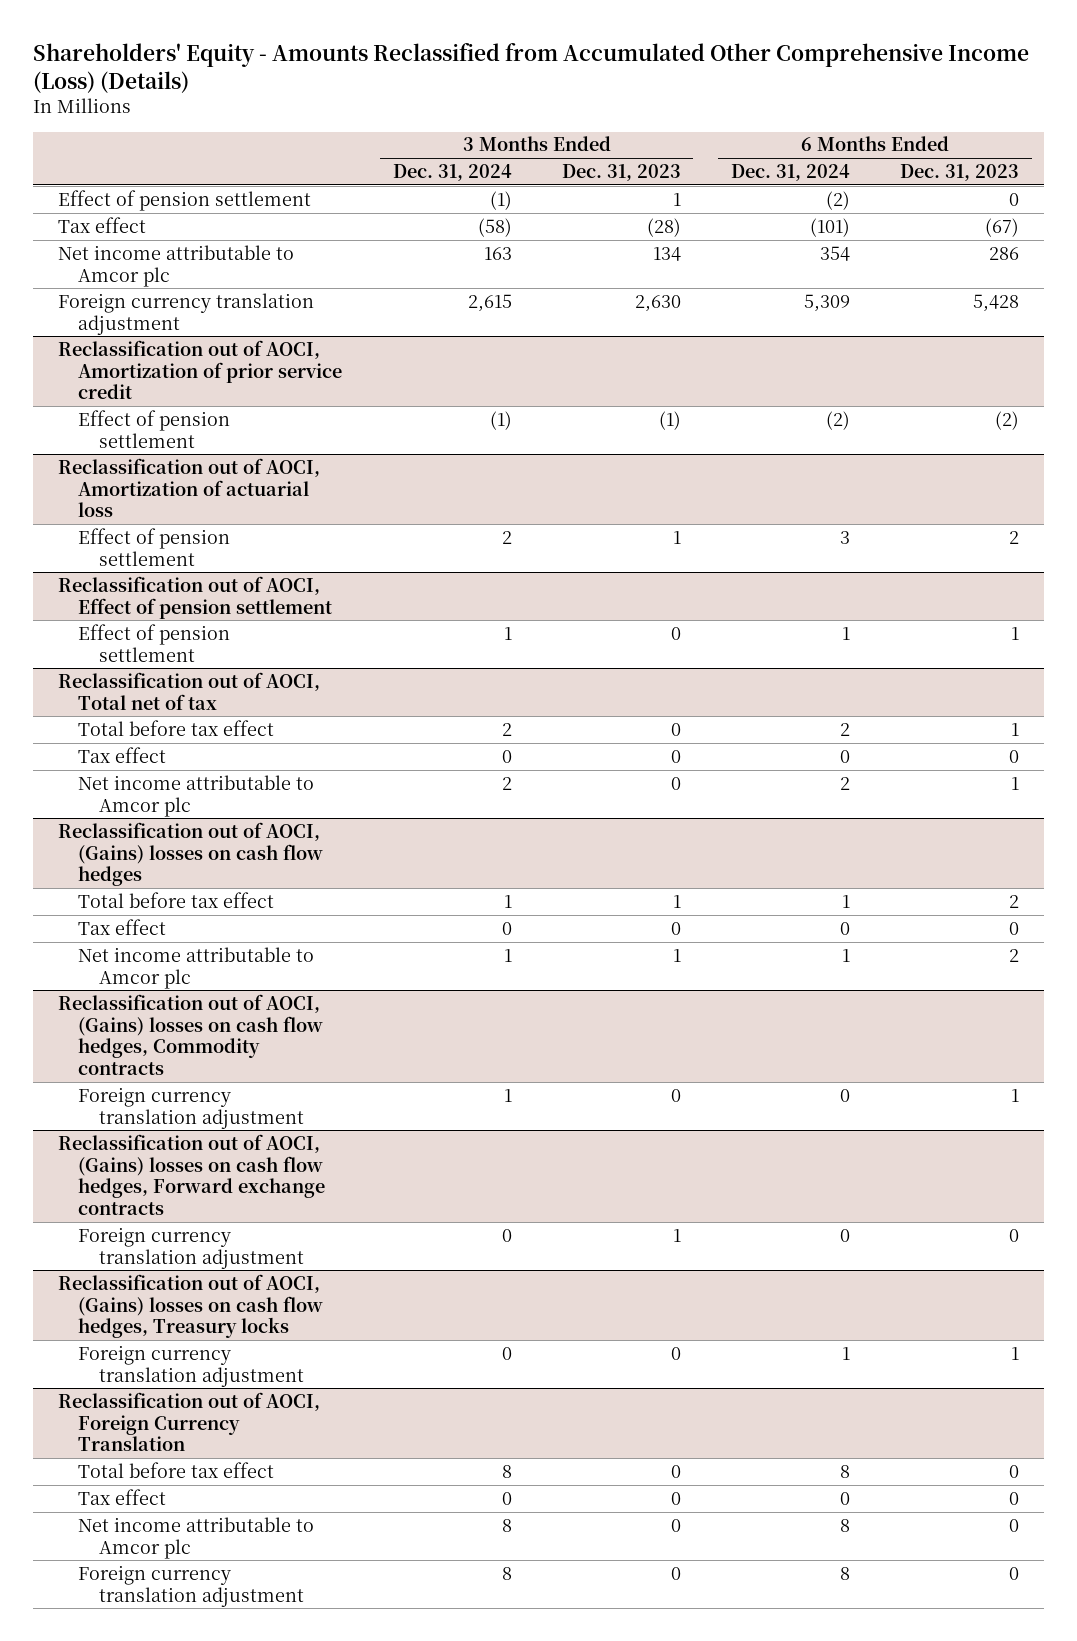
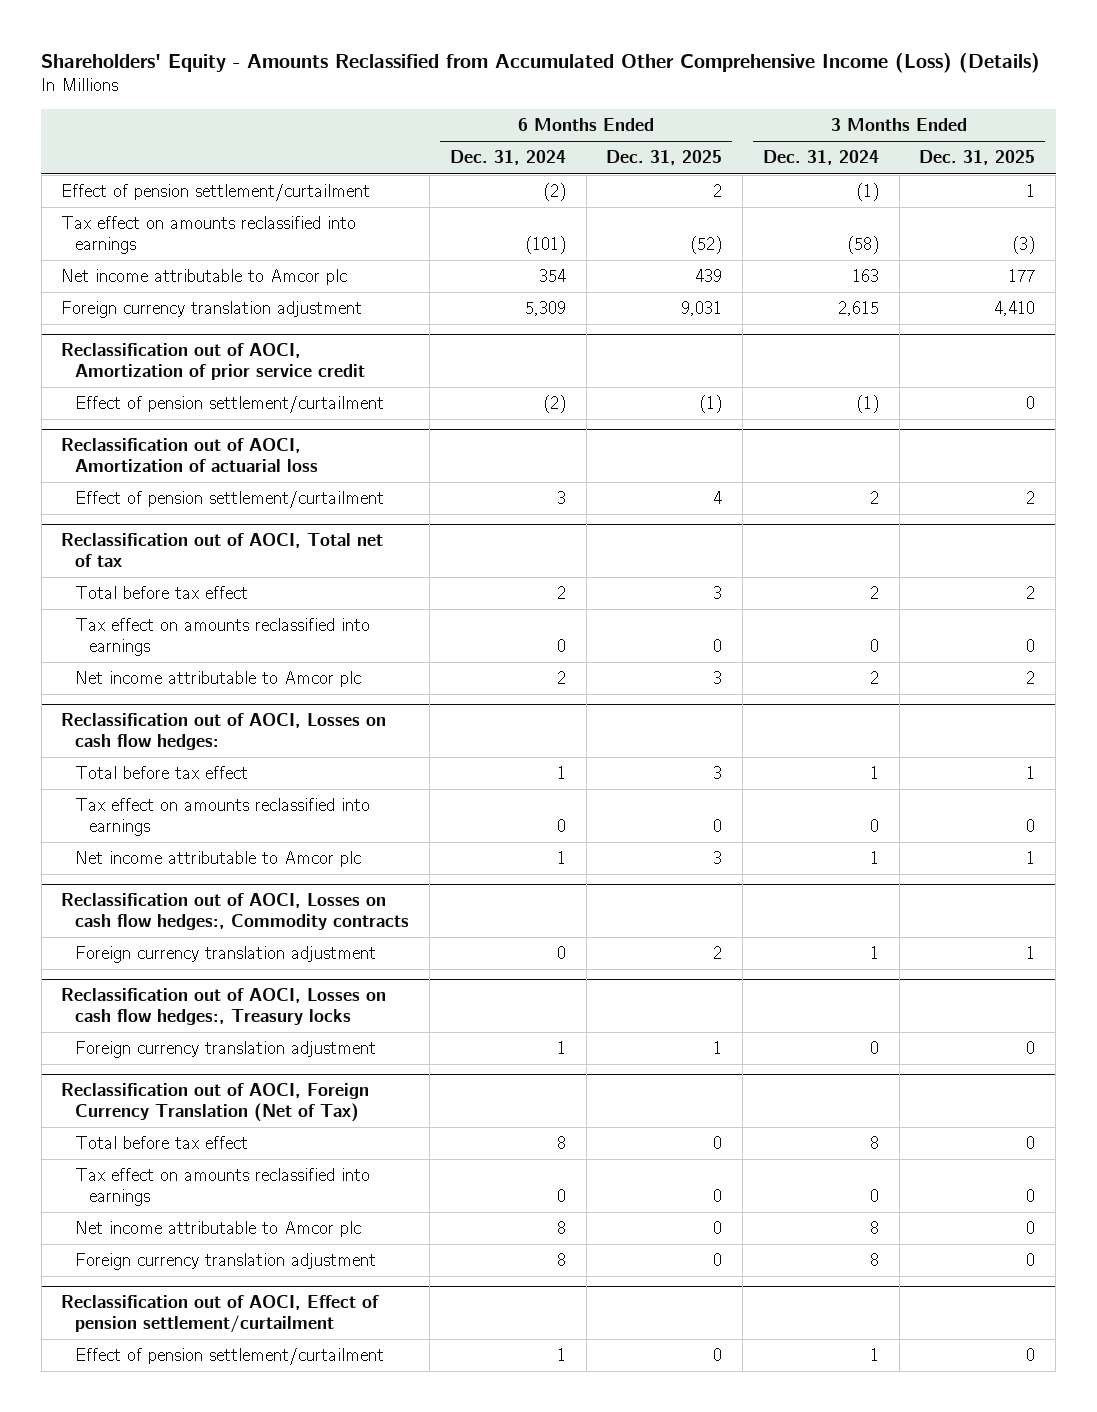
[561,163,681,181] Dec. 31, 2023 -> none
[900,163,1020,181] Dec. 31, 2023 -> none
none -> [606,150,723,166] Dec. 31, 2025
none -> [919,150,1036,166] Dec. 31, 2025
[58,189,312,211] Effect of pension settlement -> [61,184,371,202] Effect of pension settlement/curtailment
[58,216,147,233] Tax effect -> [61,216,357,254] Tax effect on amounts reclassified into earnings
[78,409,231,448] Effect of pension settlement -> [75,396,385,414] Effect of pension settlement/curtailment
[58,575,333,619] Reclassification out of AOCI, Effect of pension settlement -> none
[78,623,231,662] Effect of pension settlement -> none
[78,527,231,566] Effect of pension settlement -> [75,491,385,509] Effect of pension settlement/curtailment
[78,746,167,763] Tax effect -> [75,618,371,656] Tax effect on amounts reclassified into earnings
[58,821,324,887] Reclassification out of AOCI, (Gains) losses on cash flow hedges -> [61,713,387,750] Reclassification out of AOCI, Losses on cash flow hedges:
[78,918,167,935] Tax effect -> [75,798,371,836] Tax effect on amounts reclassified into earnings
[58,993,324,1075] Reclassification out of AOCI, (Gains) losses on cash flow hedges, Commodity contracts -> [61,893,410,930] Reclassification out of AOCI, Losses on cash flow hedges:, Commodity contracts
[58,1133,326,1215] Reclassification out of AOCI, (Gains) losses on cash flow hedges, Forward exchange contracts -> none
[78,1226,304,1269] Foreign currency translation adjustment -> none
[58,1273,324,1339] Reclassification out of AOCI, (Gains) losses on cash flow hedges, Treasury locks -> [61,988,387,1025] Reclassification out of AOCI, Losses on cash flow hedges:, Treasury locks
[58,1391,321,1452] Reclassification out of AOCI, Foreign Currency Translation -> [61,1083,370,1122] Reclassification out of AOCI, Foreign Currency Translation (Net of Tax)
[78,1488,167,1505] Tax effect -> [75,1168,371,1206] Tax effect on amounts reclassified into earnings
none -> [61,1295,380,1333] Reclassification out of AOCI, Effect of pension settlement/curtailment
none -> [75,1348,385,1366] Effect of pension settlement/curtailment

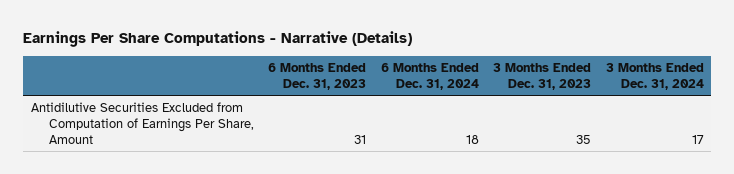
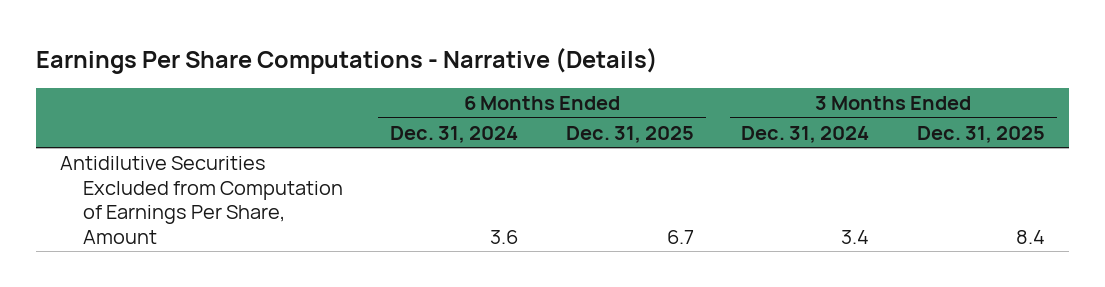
[268,63,367,90] 6 Months Ended Dec. 31, 2023 -> none
[493,63,592,90] 3 Months Ended Dec. 31, 2023 -> none
none -> [565,125,694,143] Dec. 31, 2025
none -> [917,125,1046,143] Dec. 31, 2025
[465,134,479,144] 18 -> [490,229,519,244] 3.6
[691,134,704,144] 17 -> [841,229,870,244] 3.4

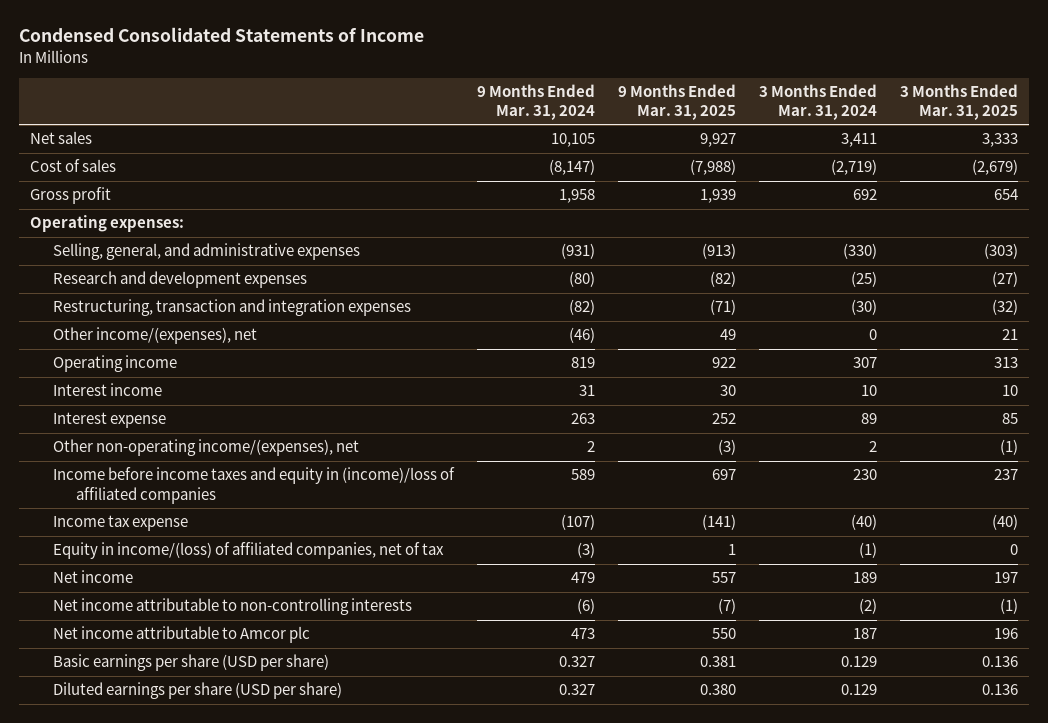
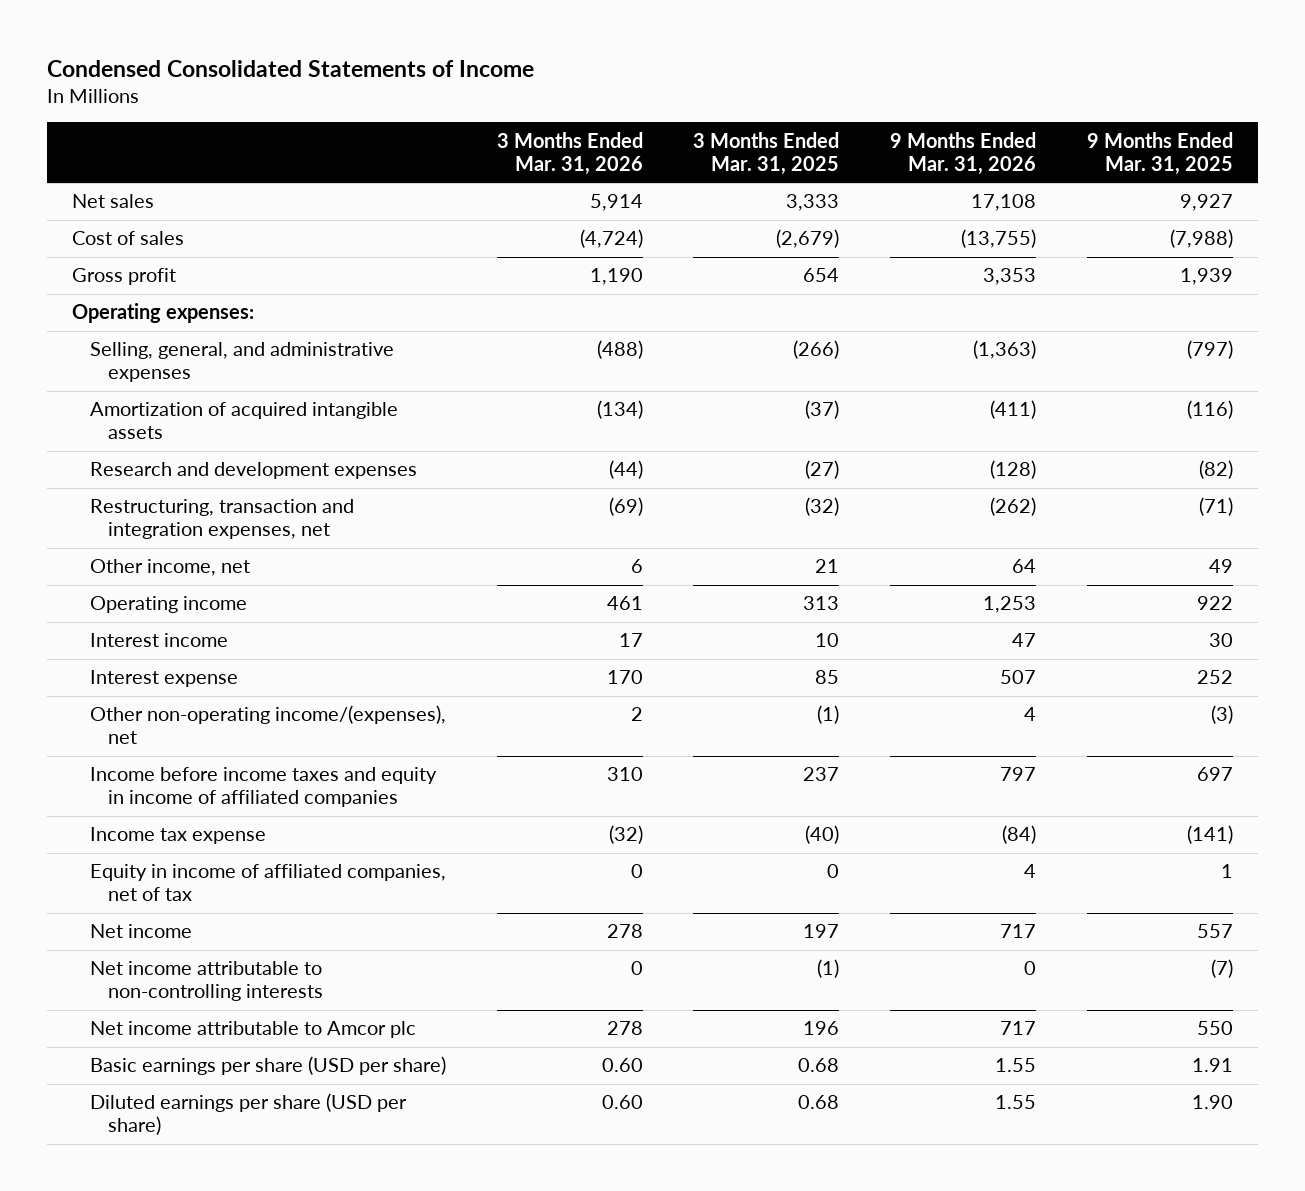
[477,84,596,121] 9 Months Ended Mar. 31, 2024 -> none
[758,84,877,121] 3 Months Ended Mar. 31, 2024 -> none
none -> [496,131,643,175] 3 Months Ended Mar. 31, 2026
none -> [889,131,1036,175] 9 Months Ended Mar. 31, 2026
[701,243,736,260] (913) -> [1186,340,1233,360] (797)
[983,243,1018,260] (303) -> [793,340,840,360] (266)
none -> [90,402,399,440] Amortization of acquired intangible assets
[53,299,412,317] Restructuring, transaction and integration expenses -> [90,499,355,540] Restructuring, transaction and integration expenses, net
[53,327,258,345] Other income/(expenses), net -> [90,559,251,577] Other income, net
[53,467,456,504] Income before income taxes and equity in (income)/loss of affiliated companies -> [90,767,438,808] Income before income taxes and equity in income of affiliated companies
[53,542,445,560] Equity in income/(loss) of affiliated companies, net of tax -> [90,864,447,902] Equity in income of affiliated companies, net of tax
[699,656,736,668] 0.381 -> [1191,1058,1233,1073] 1.91
[981,656,1018,668] 0.136 -> [798,1058,840,1073] 0.68
[699,684,736,696] 0.380 -> [1191,1095,1233,1110] 1.90
[981,684,1018,696] 0.136 -> [798,1095,840,1110] 0.68

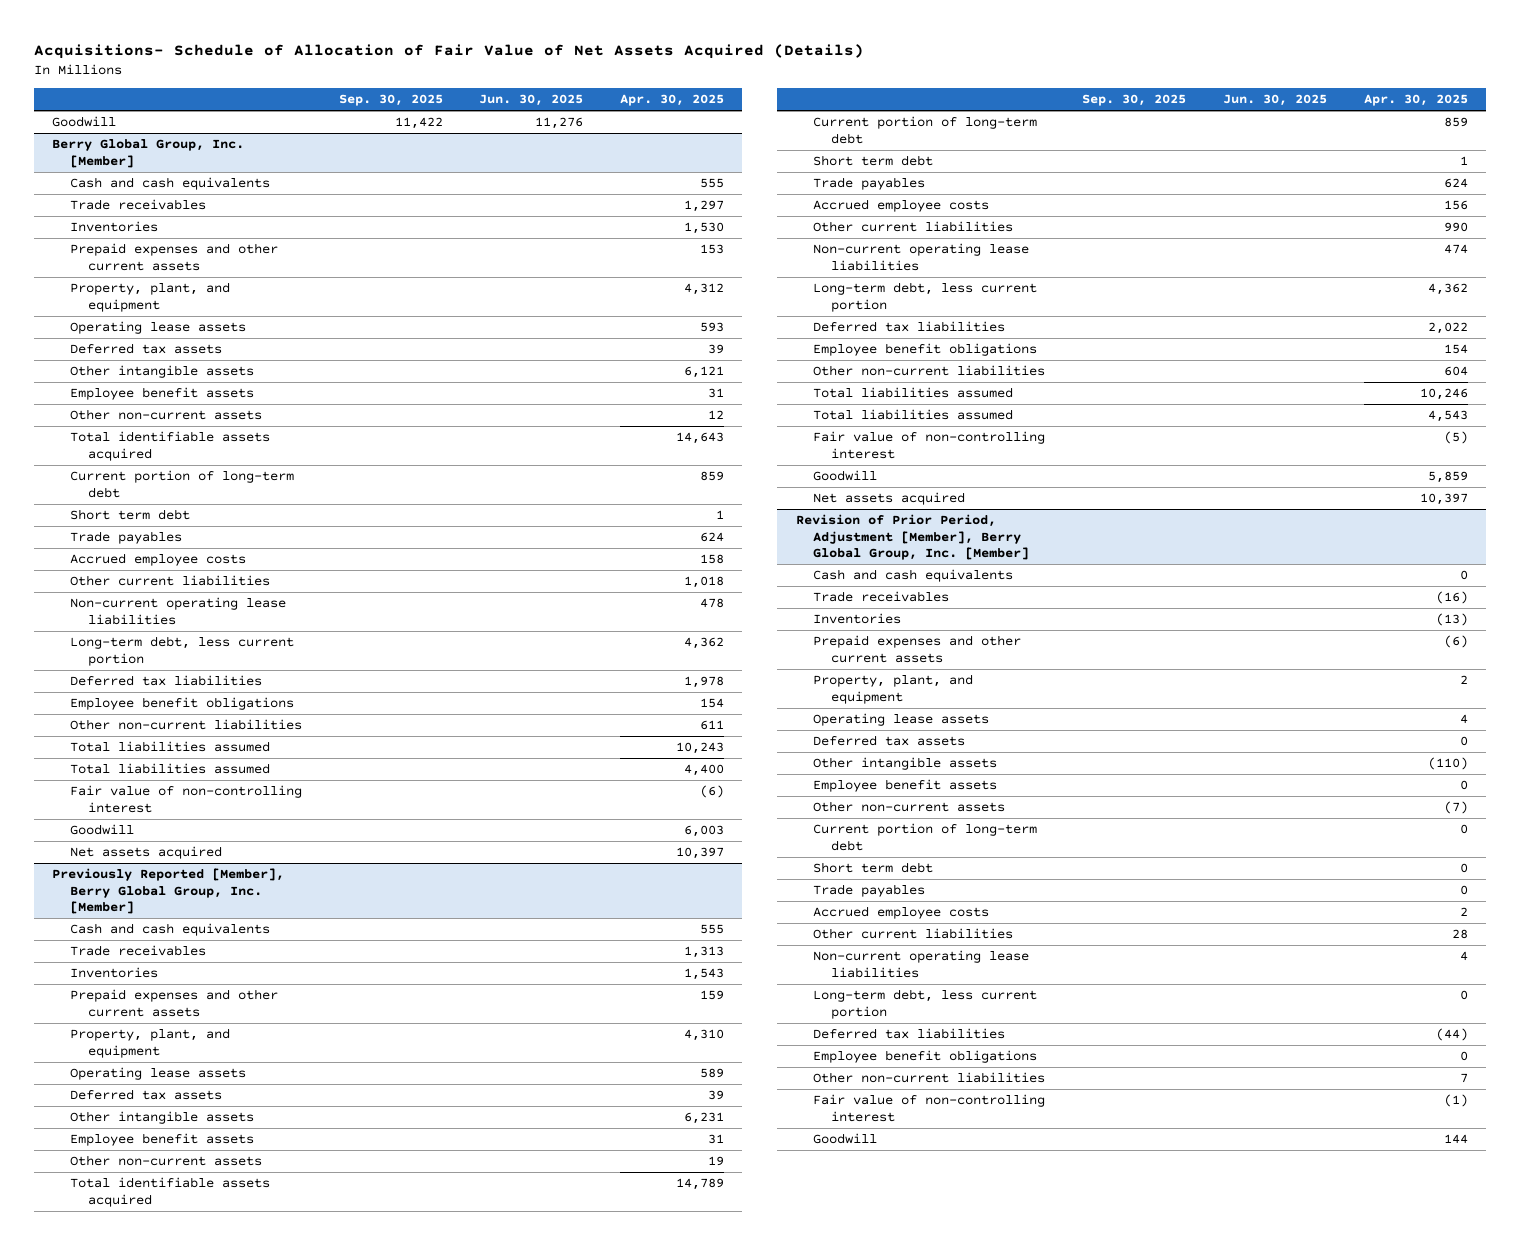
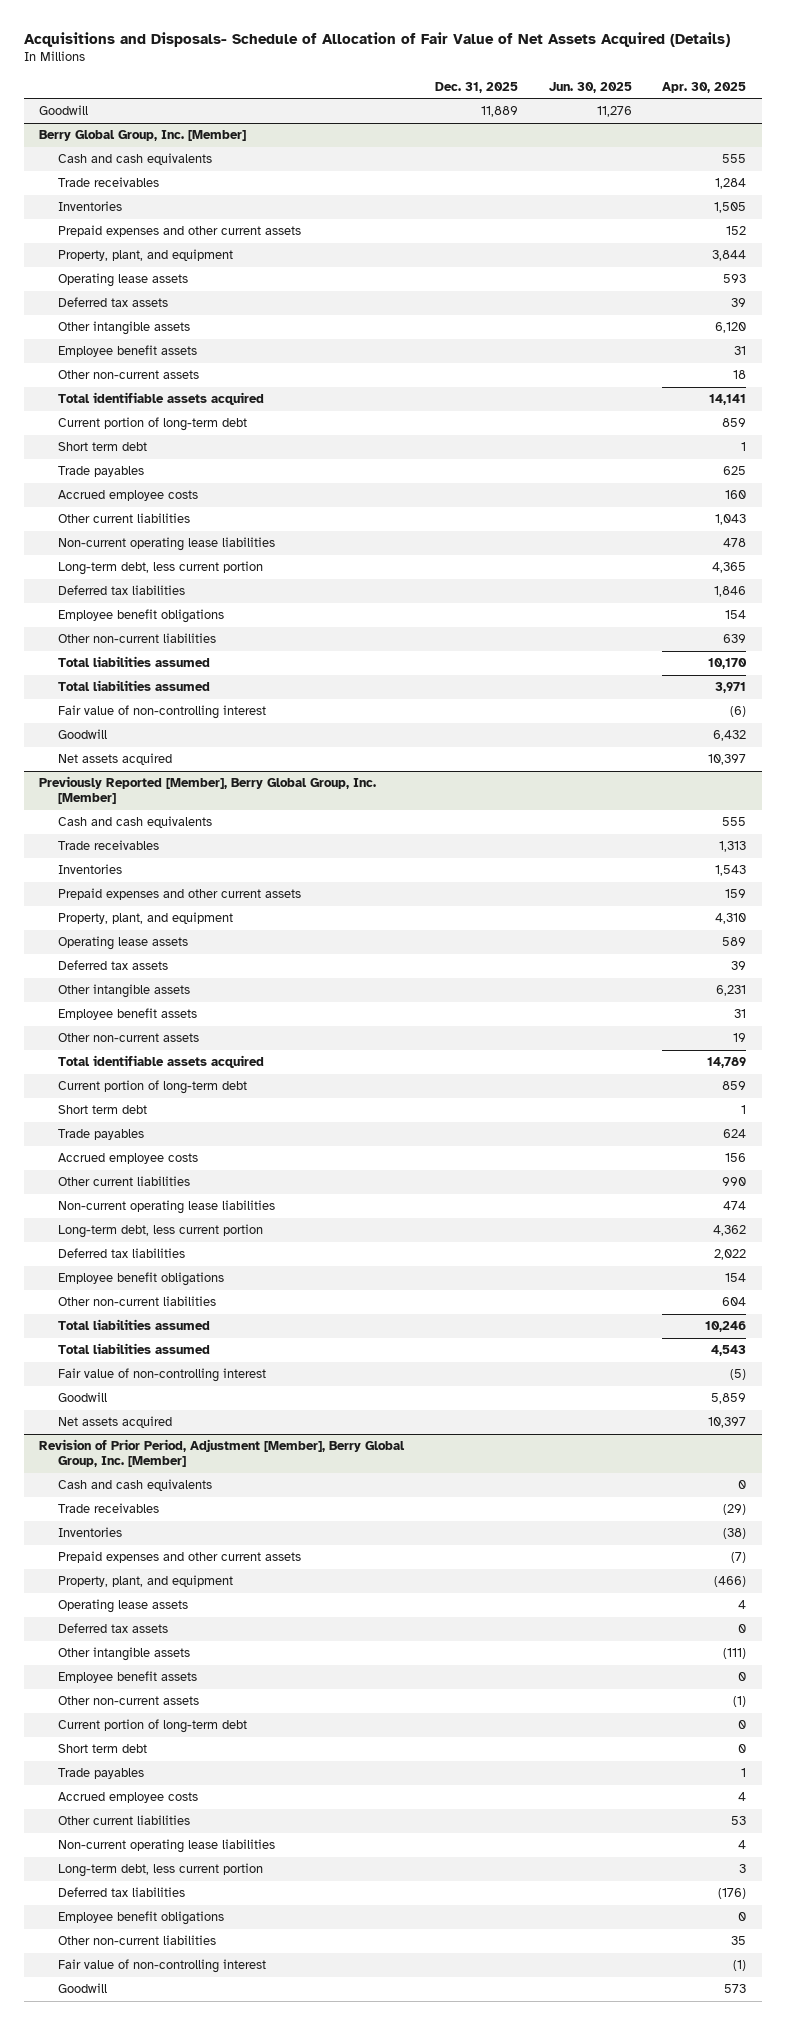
[33,44,864,60] Acquisitions- Schedule of Allocation of Fair Value of Net Assets Acquired (Details) -> [23,31,730,47] Acquisitions and Disposals- Schedule of Allocation of Fair Value of Net Assets Acquired (Details)
[338,94,443,107] Sep. 30, 2025 -> none
none -> [434,81,518,93] Dec. 31, 2025
[683,200,724,213] 1,297 -> [715,178,747,190] 1,284
[683,222,724,235] 1,530 -> [714,202,747,214] 1,505
[699,244,724,255] 153 -> [726,226,747,236] 152
[683,283,724,296] 4,312 -> [712,250,747,262] 3,844
[683,366,724,379] 6,121 -> [715,322,747,334] 6,120
[707,410,724,420] 12 -> [733,370,747,380] 18
[675,432,724,445] 14,643 -> [709,394,747,406] 14,141
[699,532,724,543] 624 -> [723,466,747,476] 625
[699,554,724,565] 158 -> [725,490,747,500] 160
[683,576,724,589] 1,018 -> [715,514,747,526] 1,043
[683,637,724,650] 4,362 -> [712,562,747,574] 4,365
[683,676,724,689] 1,978 -> [714,586,747,598] 1,846
[699,720,724,731] 611 -> [723,634,747,644] 639
[675,742,724,755] 10,243 -> [708,658,748,670] 10,170
[683,764,724,777] 4,400 -> [715,682,747,694] 3,971
[683,825,724,838] 6,003 -> [713,730,747,742] 6,432
[1435,591,1468,605] (16) -> [723,1504,747,1516] (29)
[1435,613,1468,627] (13) -> [723,1528,747,1540] (38)
[1443,635,1468,649] (6) -> [731,1552,747,1564] (7)
[1459,675,1468,685] 2 -> [714,1576,747,1588] (466)
[1427,757,1468,771] (110) -> [723,1648,747,1660] (111)
[1443,801,1468,815] (7) -> [733,1696,747,1708] (1)
[1459,885,1468,896] 0 -> [741,1768,747,1778] 1
[1459,907,1468,917] 2 -> [738,1792,747,1802] 4
[1451,929,1468,940] 28 -> [731,1816,747,1826] 53
[1459,990,1468,1001] 0 -> [739,1864,747,1874] 3
[1435,1028,1468,1042] (44) -> [718,1888,747,1900] (176)
[1459,1073,1468,1084] 7 -> [731,1936,747,1946] 35
[1443,1134,1468,1145] 144 -> [724,1984,747,1994] 573

